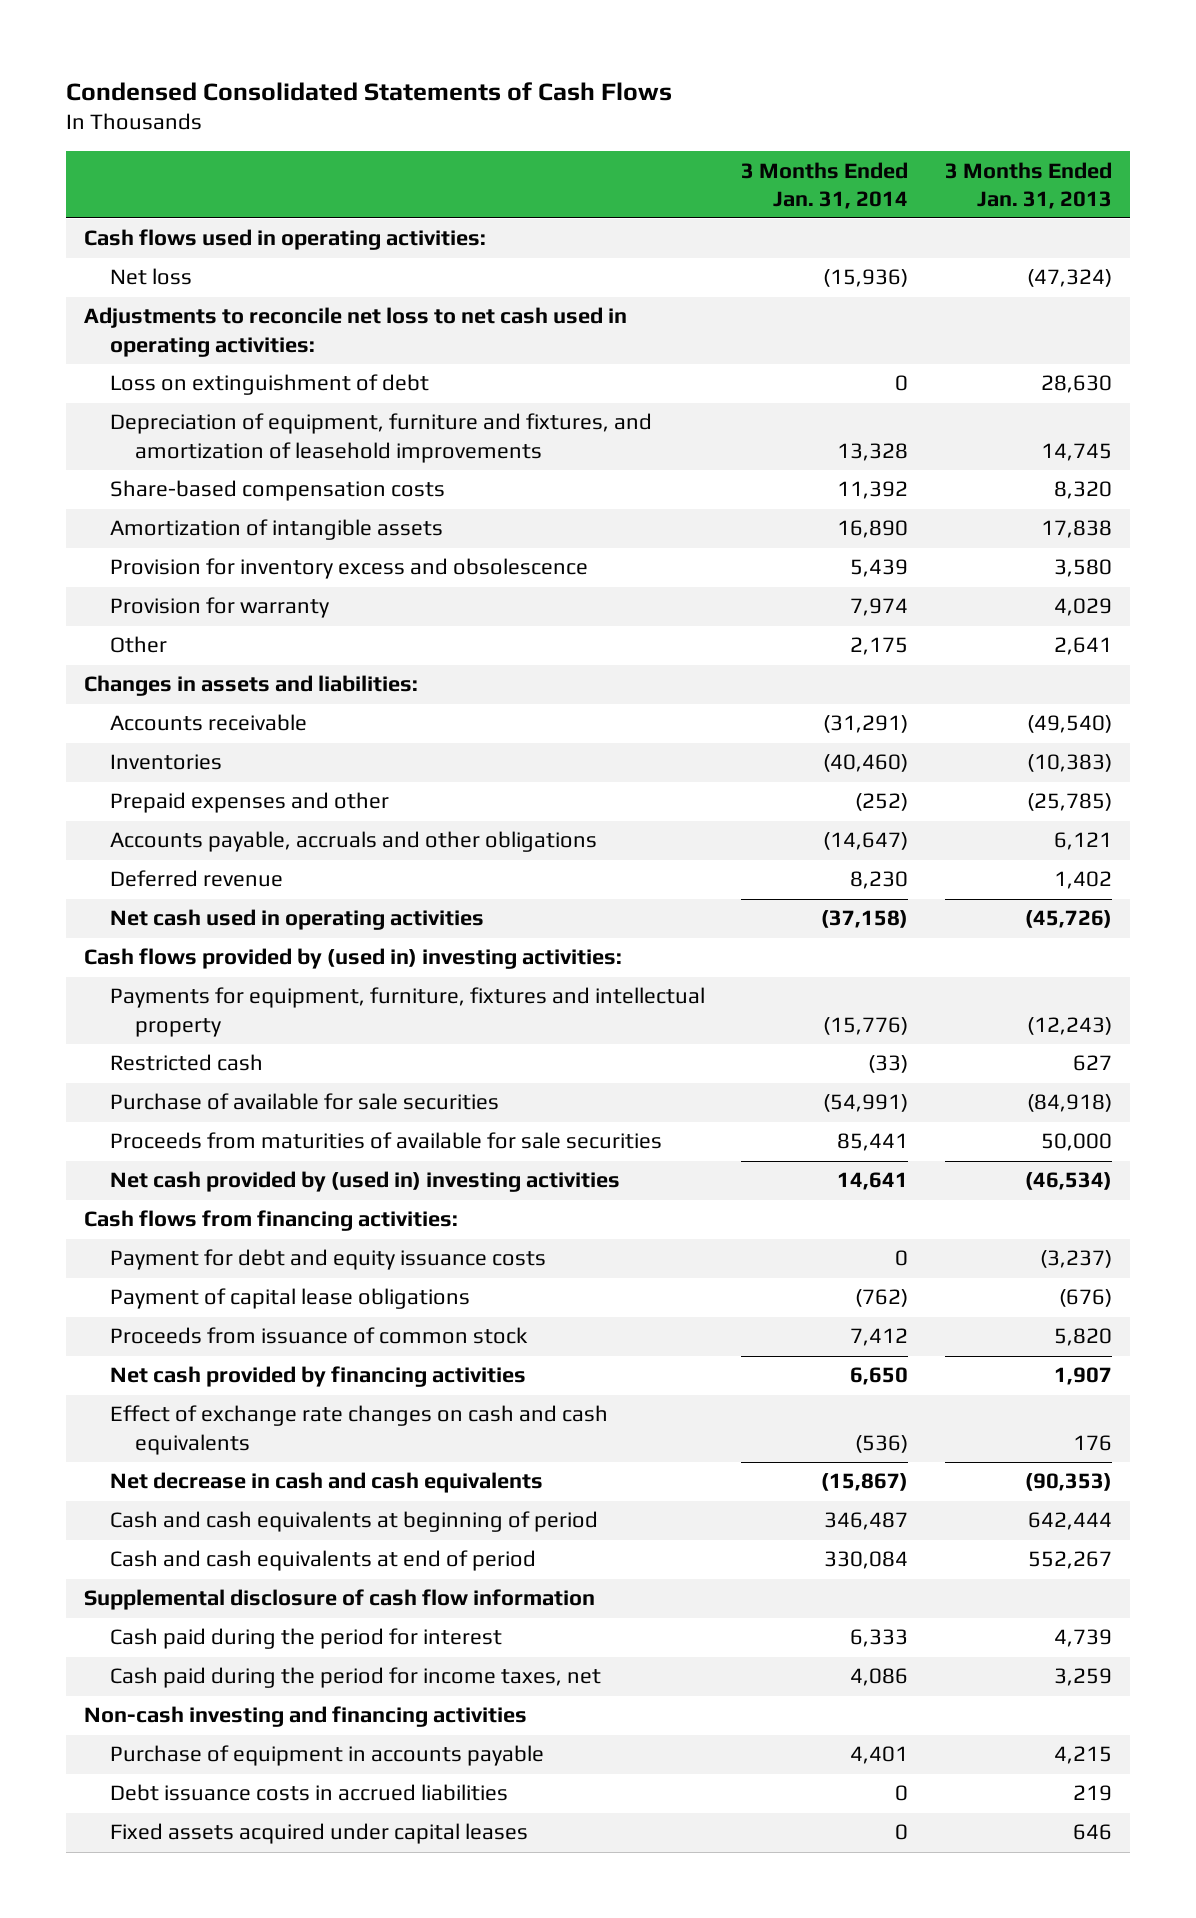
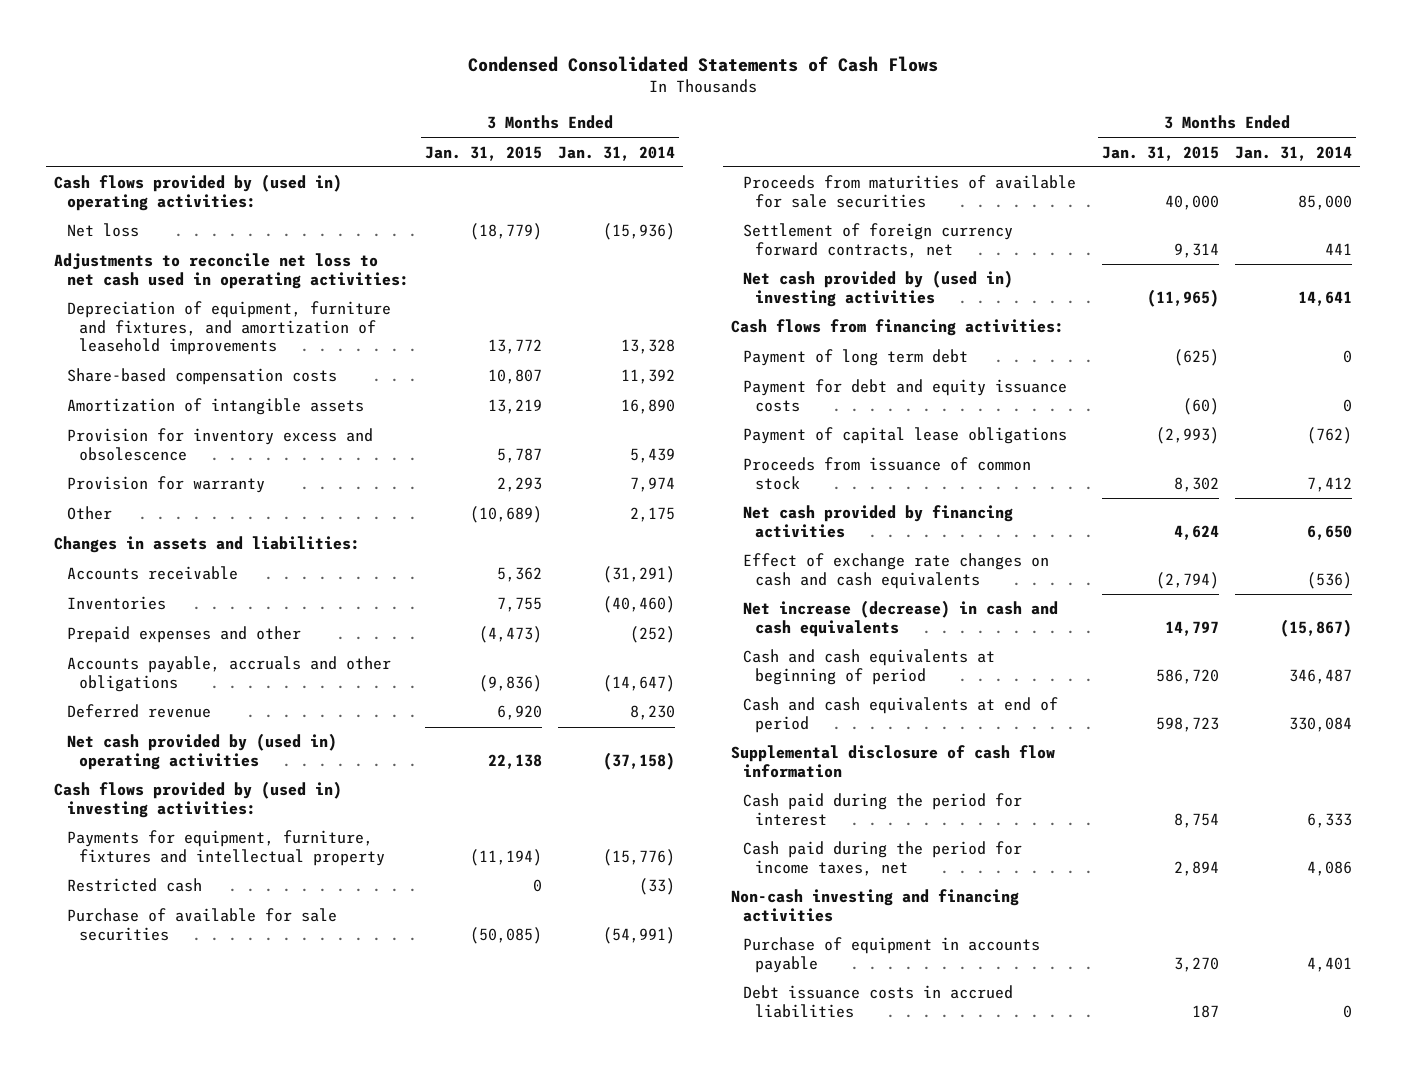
[944,161,1112,209] 3 Months Ended Jan. 31, 2013 -> none
none -> [424,145,542,161] Jan. 31, 2015
[84,229,487,251] Cash flows used in operating activities: -> [54,174,343,211] Cash flows provided by (used in) operating activities:
[109,374,429,396] Loss on extinguishment of debt -> none
[109,909,484,931] Net cash used in operating activities -> [66,733,337,770] Net cash provided by (used in) operating activities
[837,1133,909,1152] 85,441 -> [1297,194,1352,210] 85,000
none -> [743,223,1014,258] Settlement of foreign currency forward contracts, net
none -> [743,349,969,367] Payment of long term debt
[109,1472,543,1494] Net decrease in cash and cash equivalents -> [743,600,1059,637] Net increase (decrease) in cash and cash equivalents
[109,1823,528,1845] Fixed assets acquired under capital leases -> none

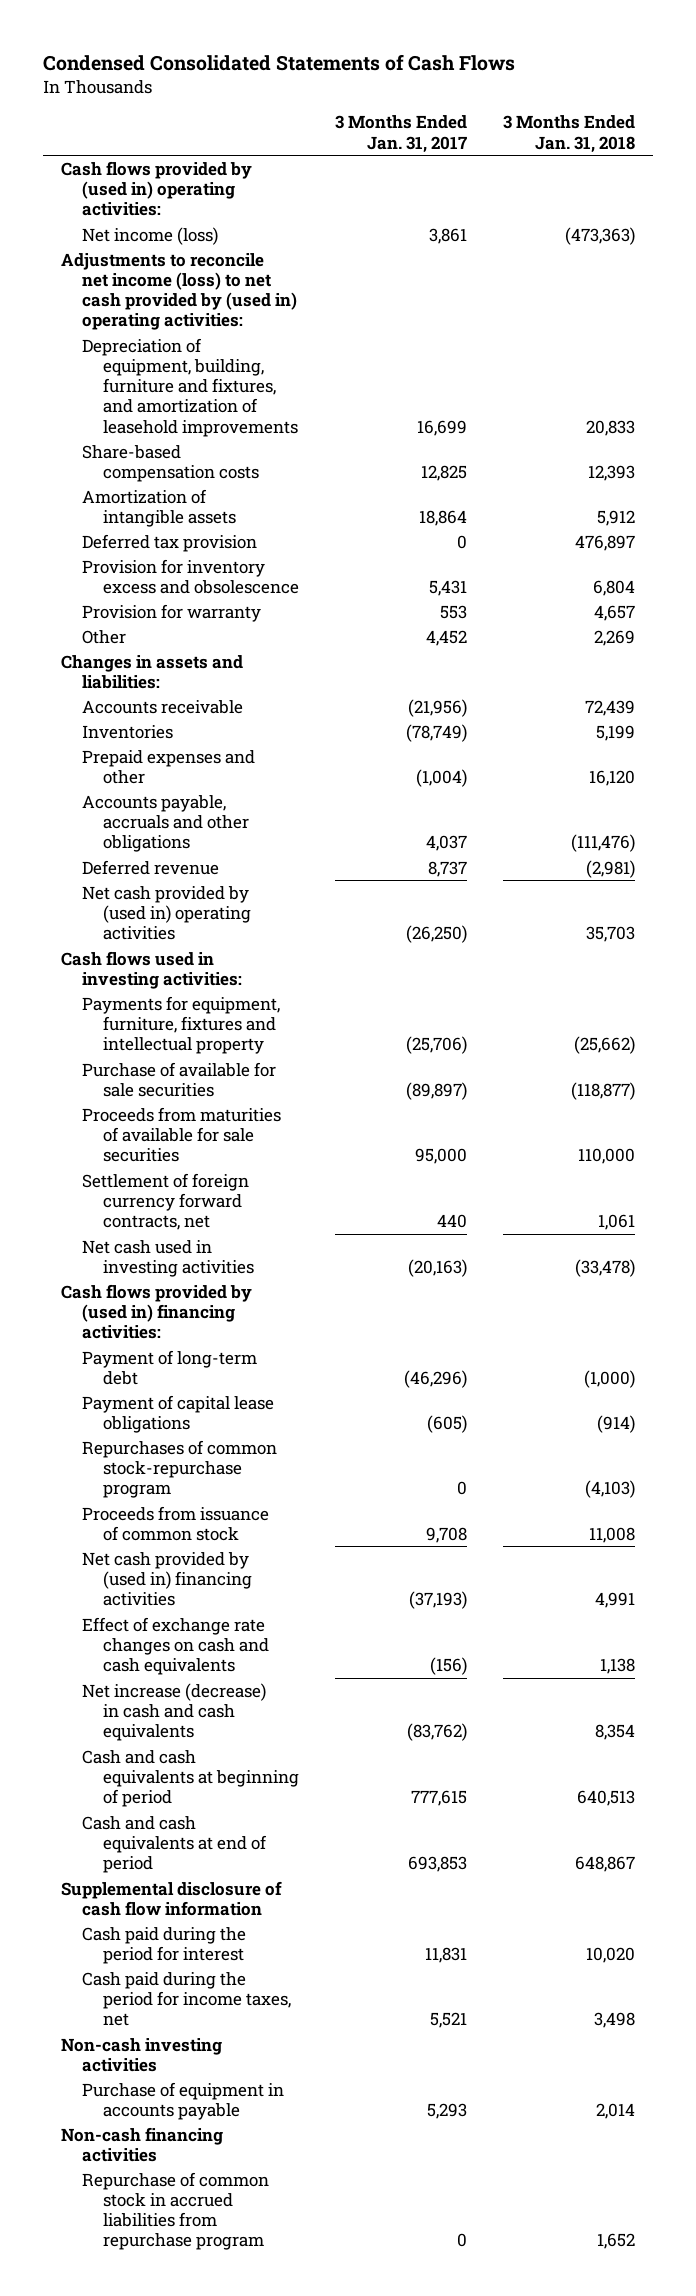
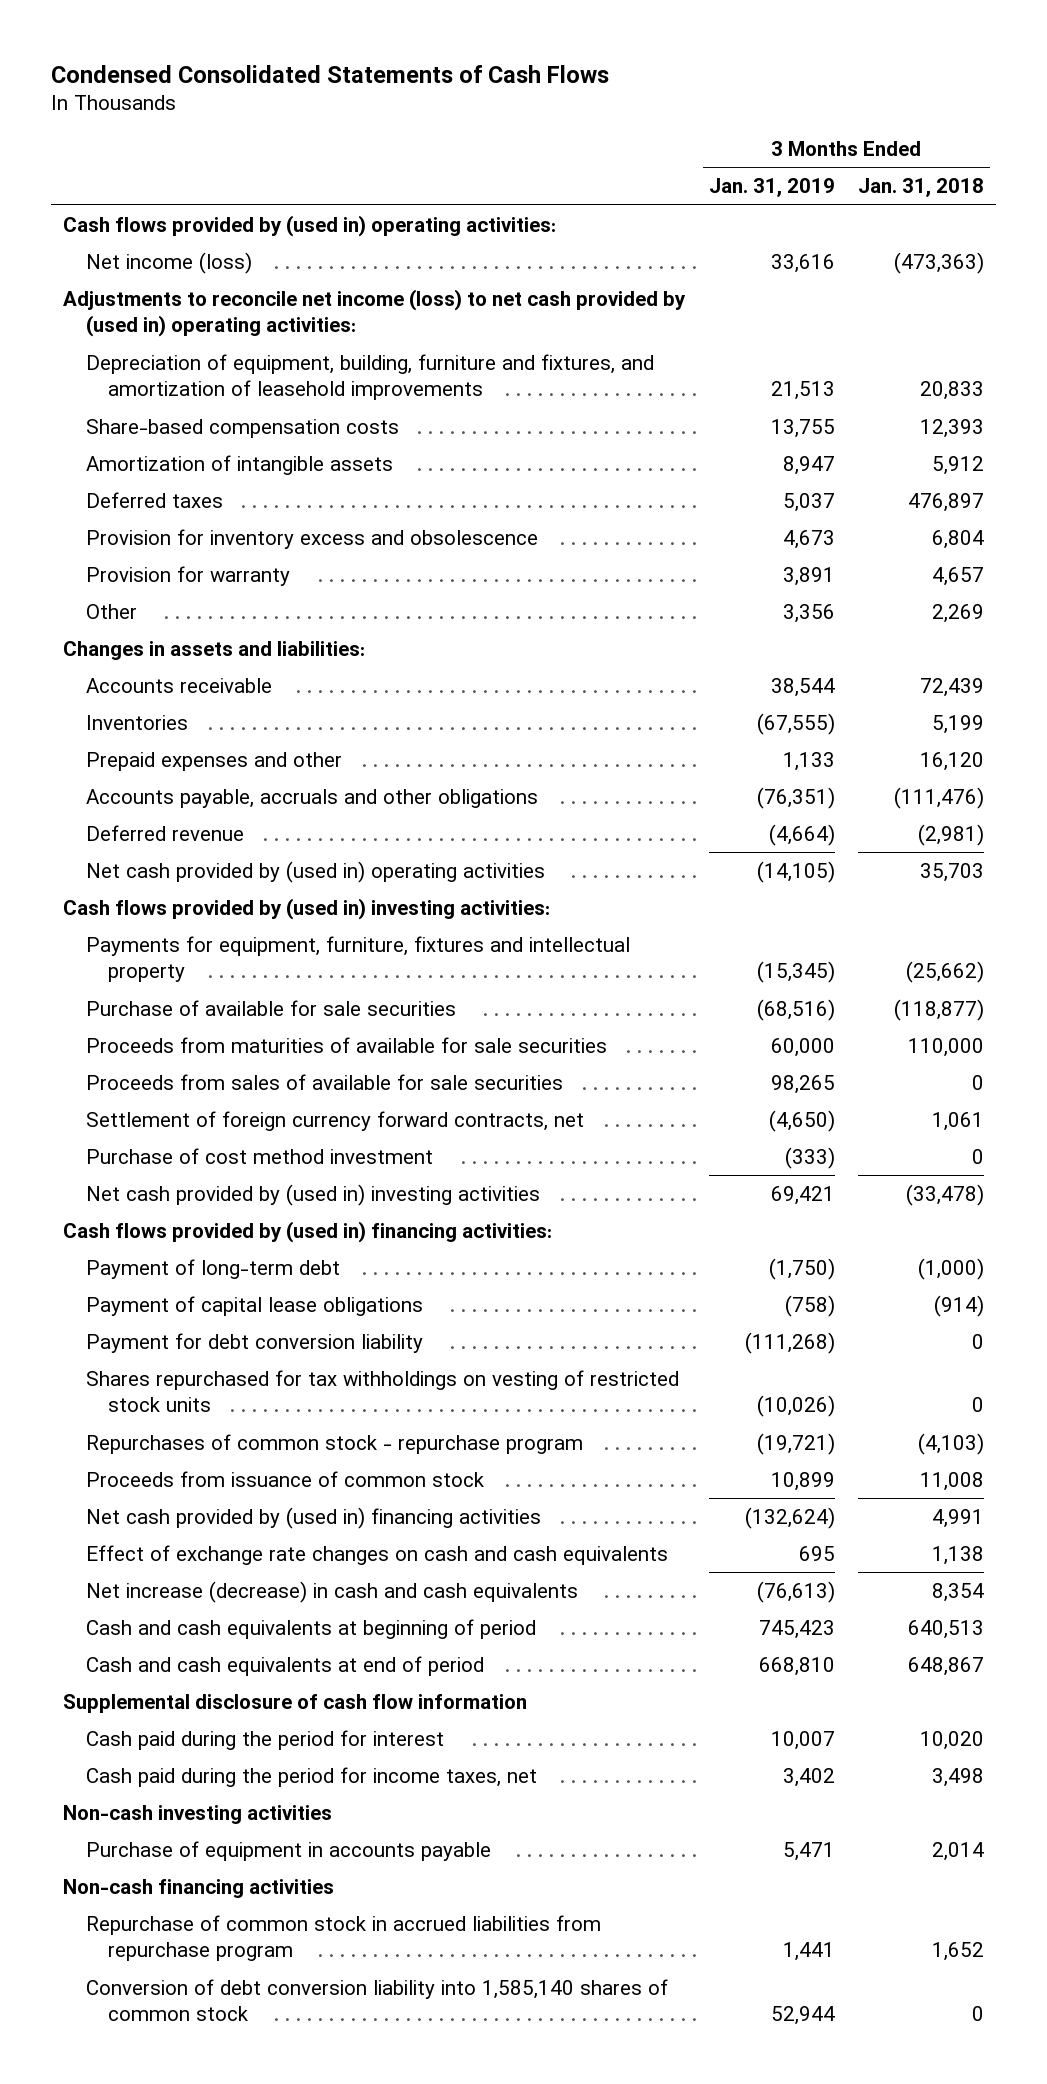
[334,115,467,153] 3 Months Ended Jan. 31, 2017 -> none
none -> [708,178,835,198] Jan. 31, 2019
[81,533,257,552] Deferred tax provision -> [85,491,223,508] Deferred taxes
[61,950,242,989] Cash flows used in investing activities: -> [62,897,550,920] Cash flows provided by (used in) investing activities:
none -> [85,1073,563,1090] Proceeds from sales of available for sale securities
none -> [85,1147,433,1164] Purchase of cost method investment
[81,1239,254,1277] Net cash used in investing activities -> [85,1183,540,1206] Net cash provided by (used in) investing activities
none -> [85,1332,423,1353] Payment for debt conversion liability
none -> [85,1369,679,1413] Shares repurchased for tax withholdings on vesting of restricted stock units
[81,1439,277,1499] Repurchases of common stock-repurchase program -> [85,1433,583,1454] Repurchases of common stock - repurchase program
none -> [85,1978,668,2022] Conversion of debt conversion liability into 1,585,140 shares of common stock

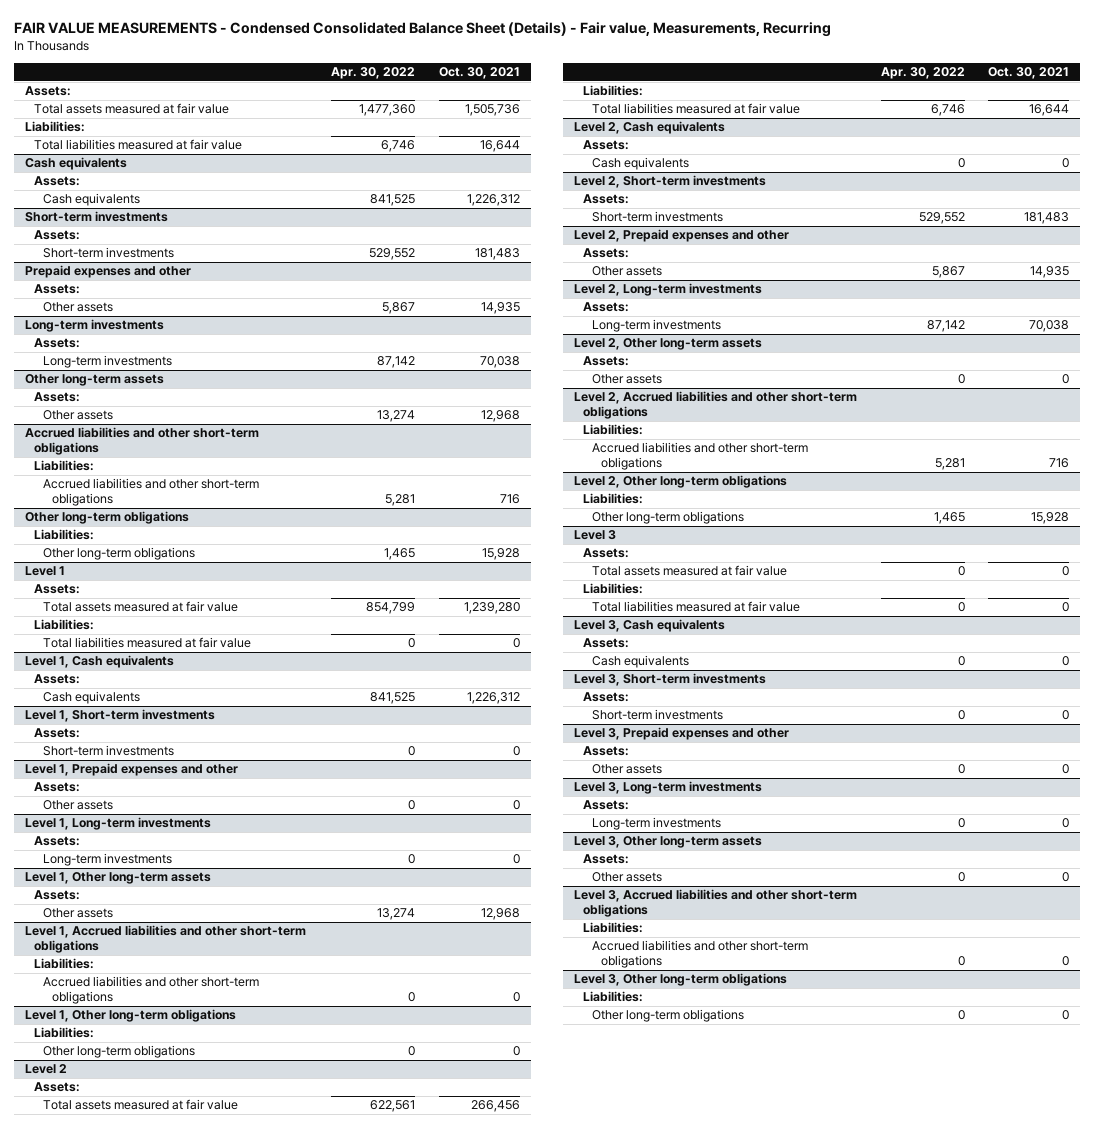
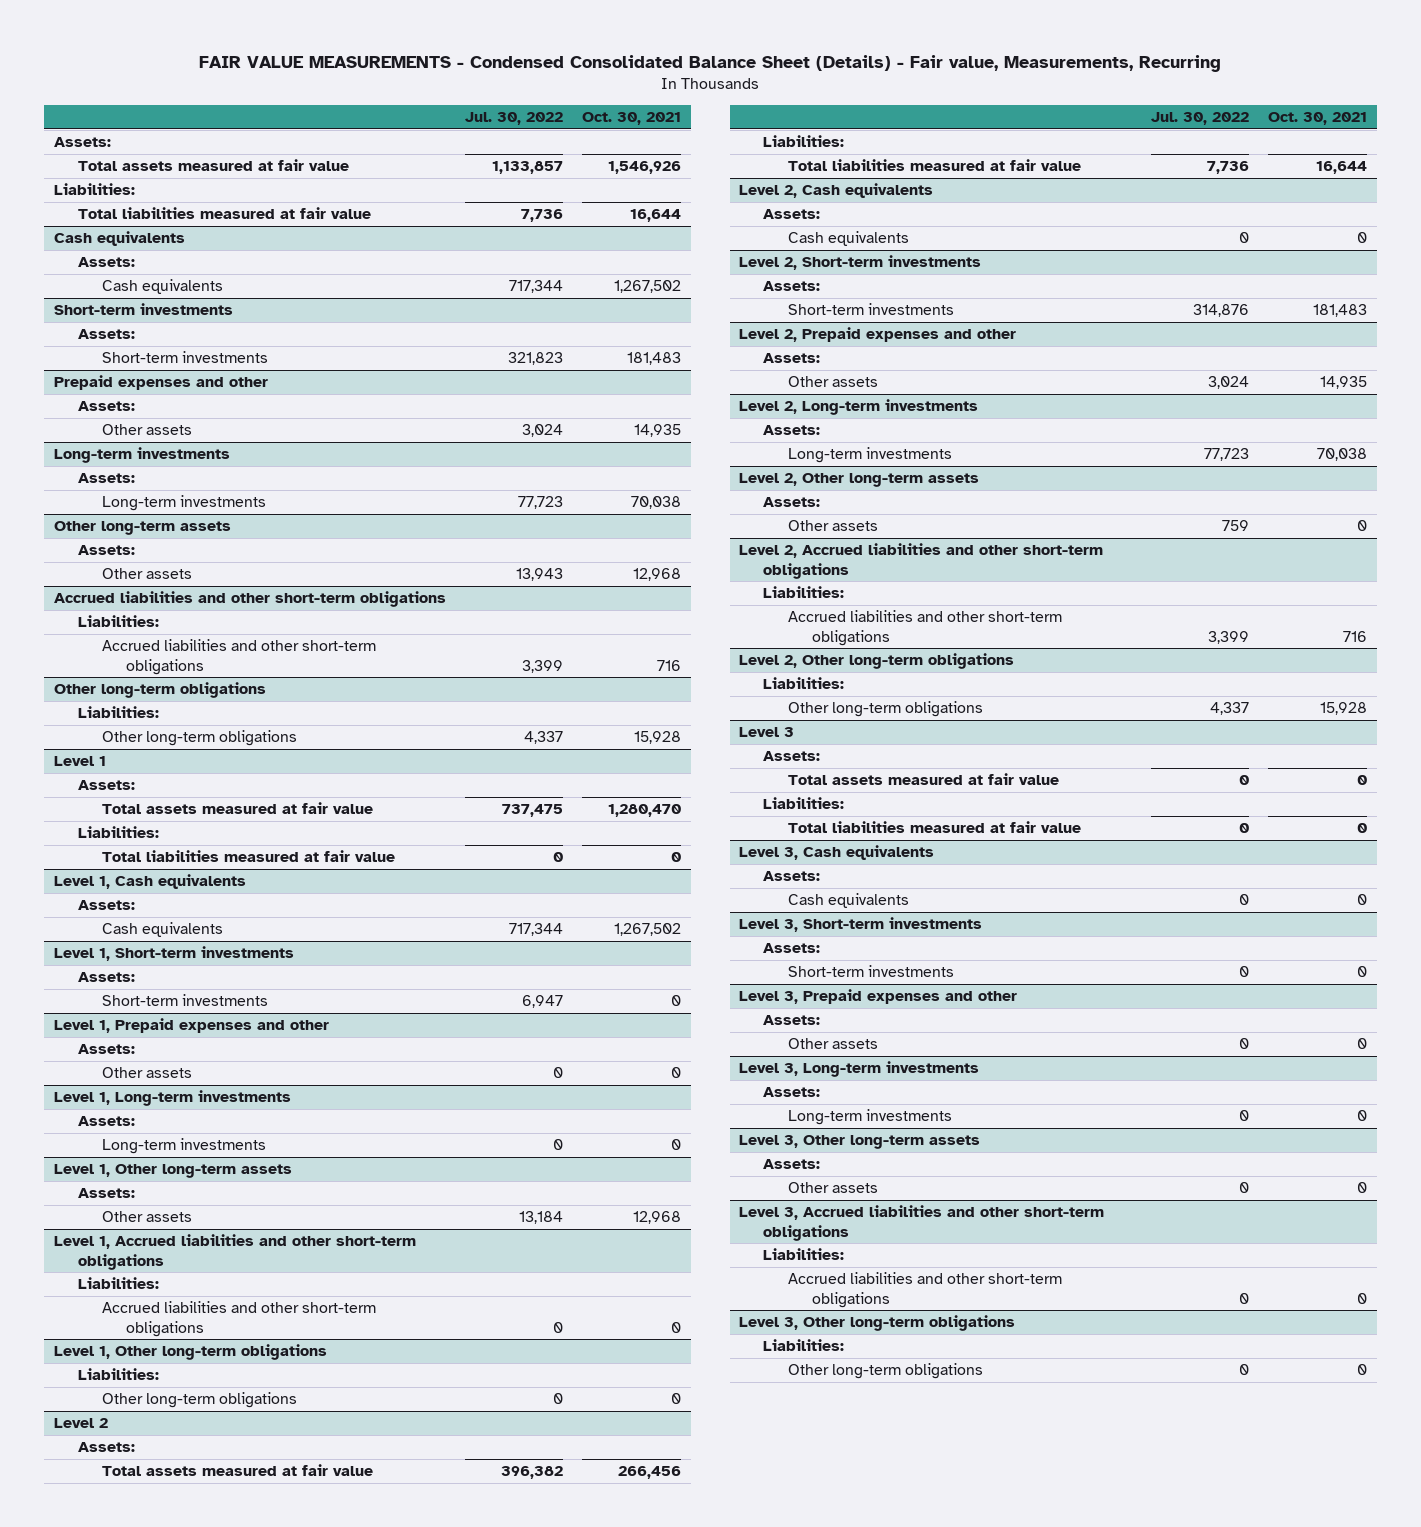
[331,67,416,80] Apr. 30, 2022 -> none
none -> [465,112,564,126] Jul. 30, 2022
[464,104,520,117] 1,505,736 -> [608,161,682,175] 1,546,926
[466,194,520,207] 1,226,312 -> [614,280,682,294] 1,267,502
[463,602,520,615] 1,239,280 -> [608,804,682,818] 1,280,470
[466,692,520,705] 1,226,312 -> [614,923,682,937] 1,267,502

